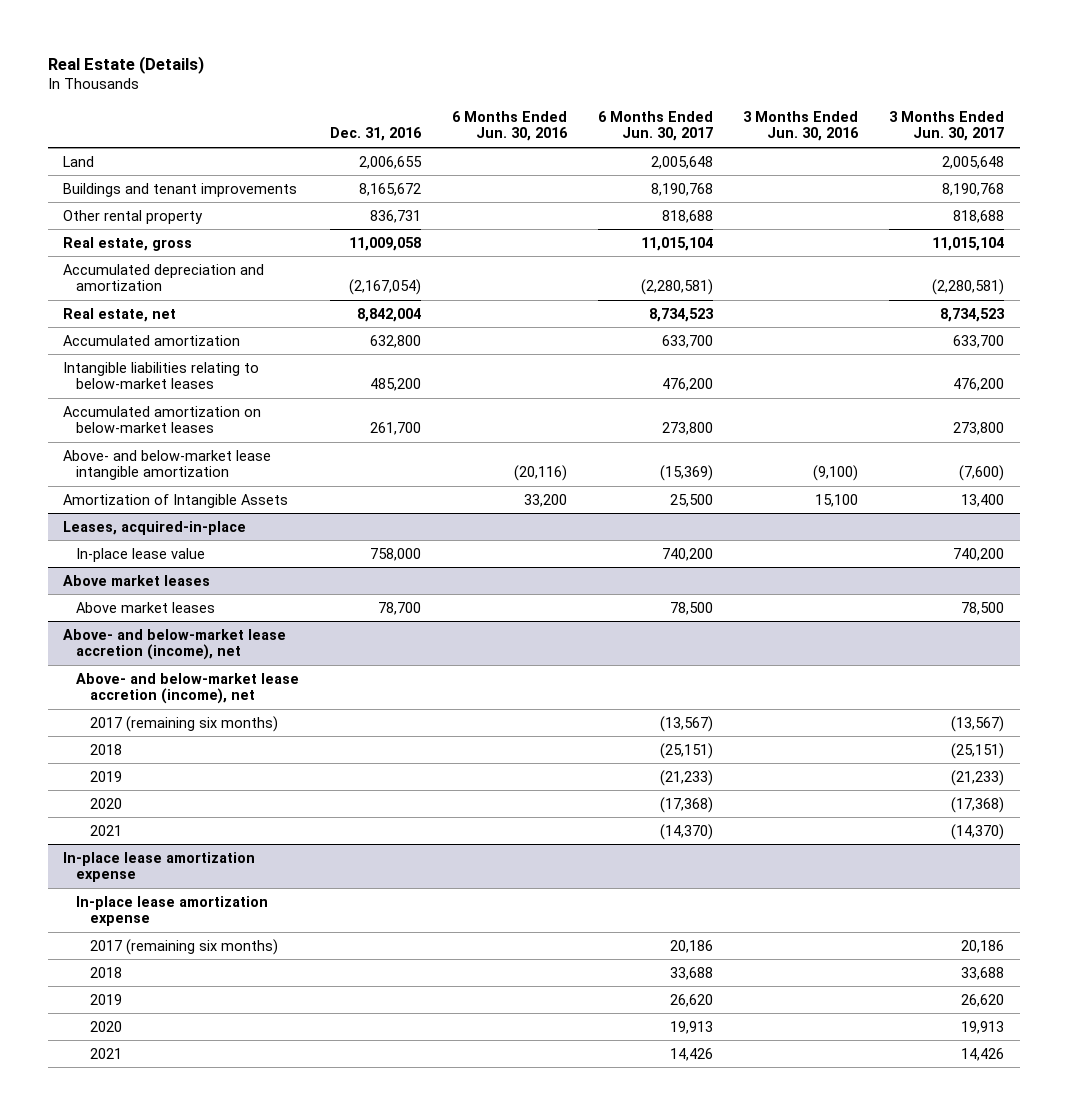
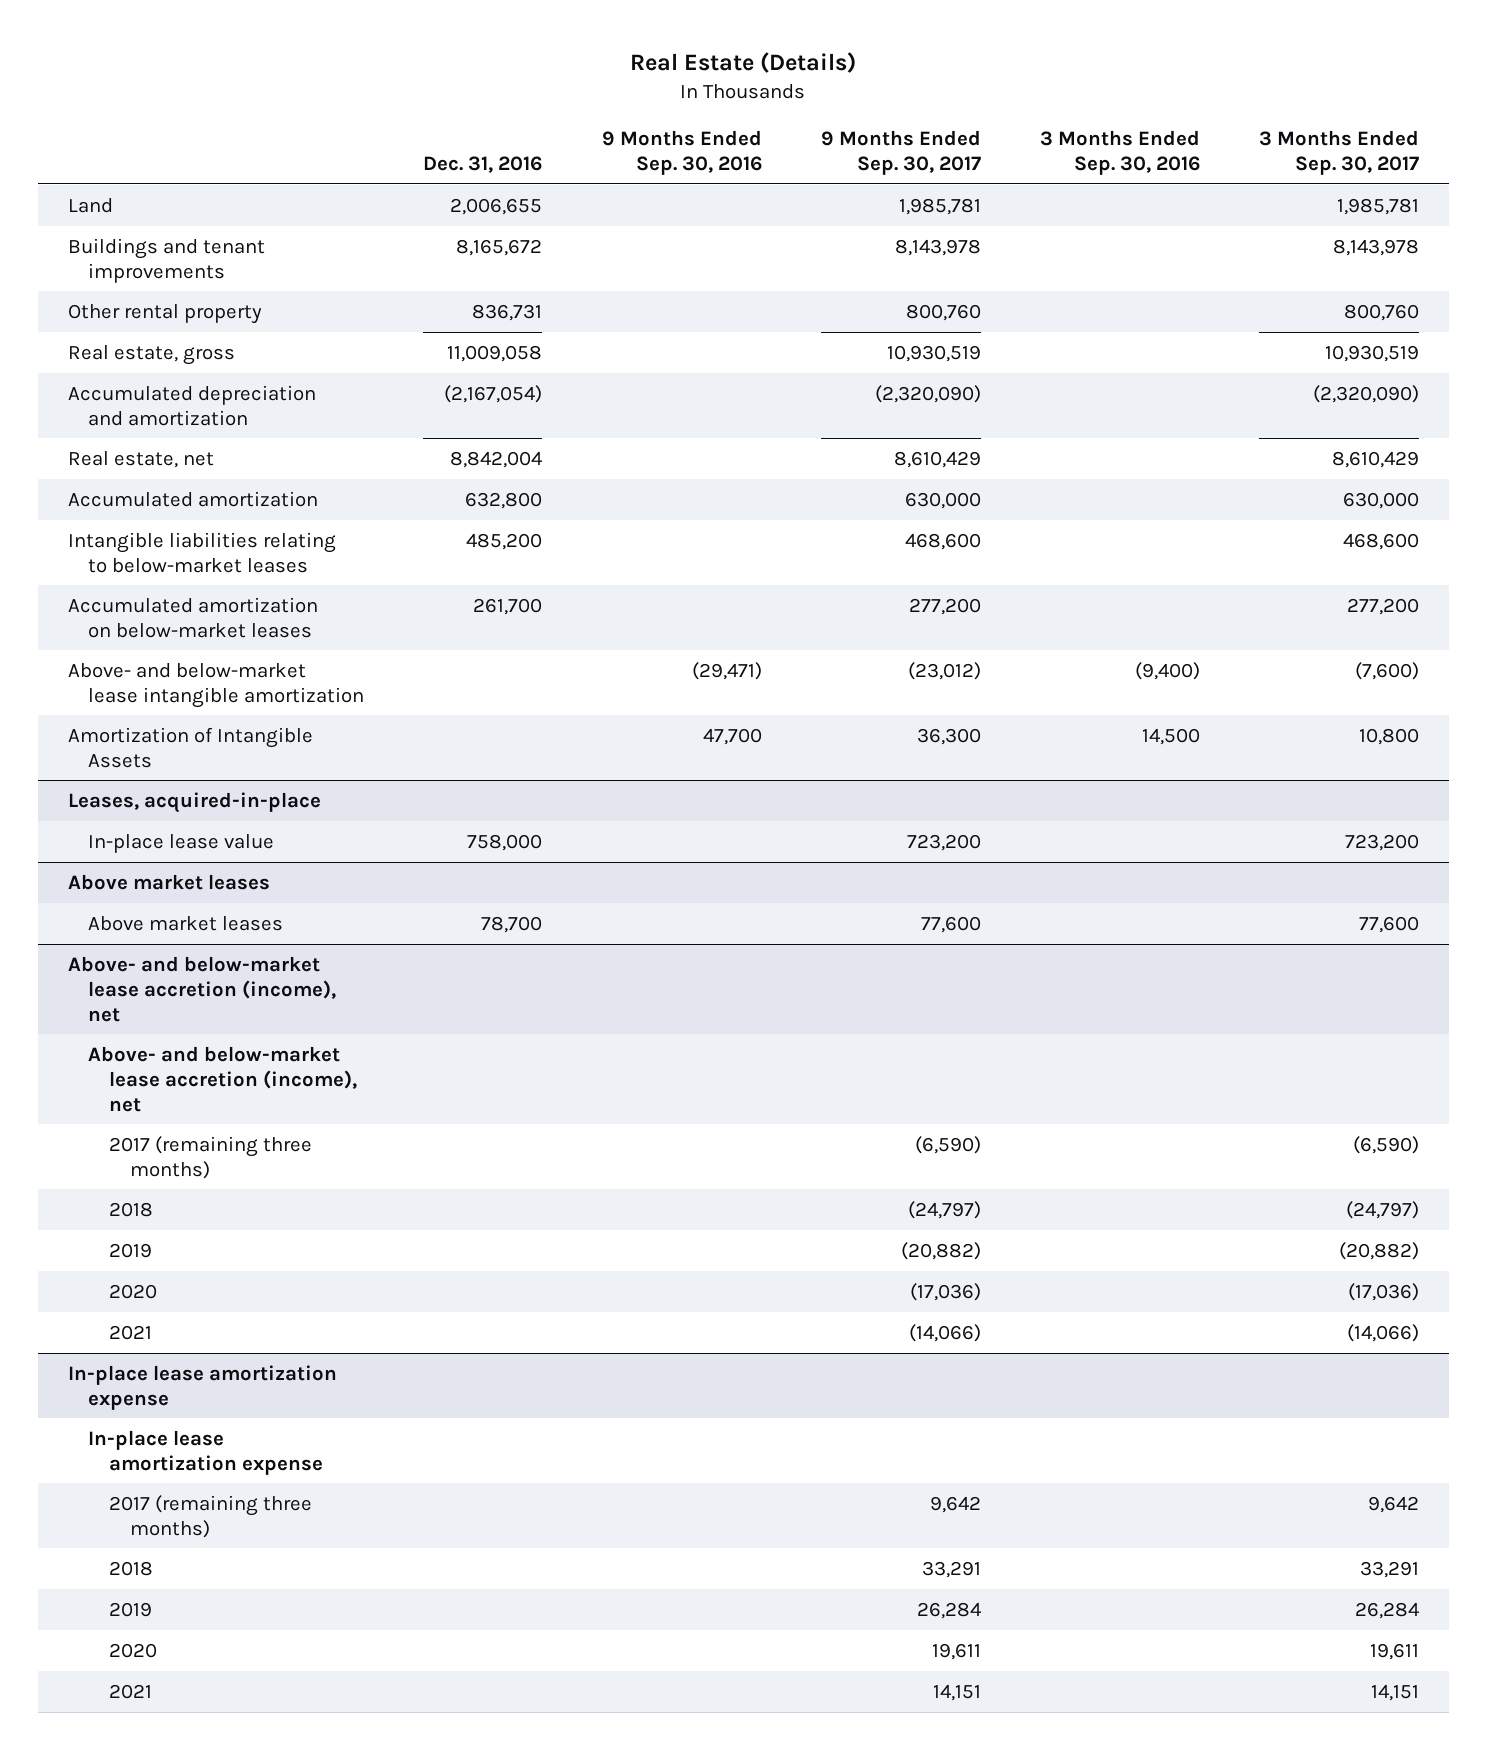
[451,111,568,142] 6 Months Ended Jun. 30, 2016 -> none
[597,111,713,142] 6 Months Ended Jun. 30, 2017 -> none
[743,111,860,142] 3 Months Ended Jun. 30, 2016 -> none
[889,111,1005,142] 3 Months Ended Jun. 30, 2017 -> none
none -> [601,130,762,175] 9 Months Ended Sep. 30, 2016
none -> [820,130,981,175] 9 Months Ended Sep. 30, 2017
none -> [1039,130,1200,175] 3 Months Ended Sep. 30, 2016
none -> [1258,130,1419,175] 3 Months Ended Sep. 30, 2017
[89,715,278,732] 2017 (remaining six months) -> [108,1135,312,1179] 2017 (remaining three months)
[89,938,278,955] 2017 (remaining six months) -> [108,1494,312,1538] 2017 (remaining three months)

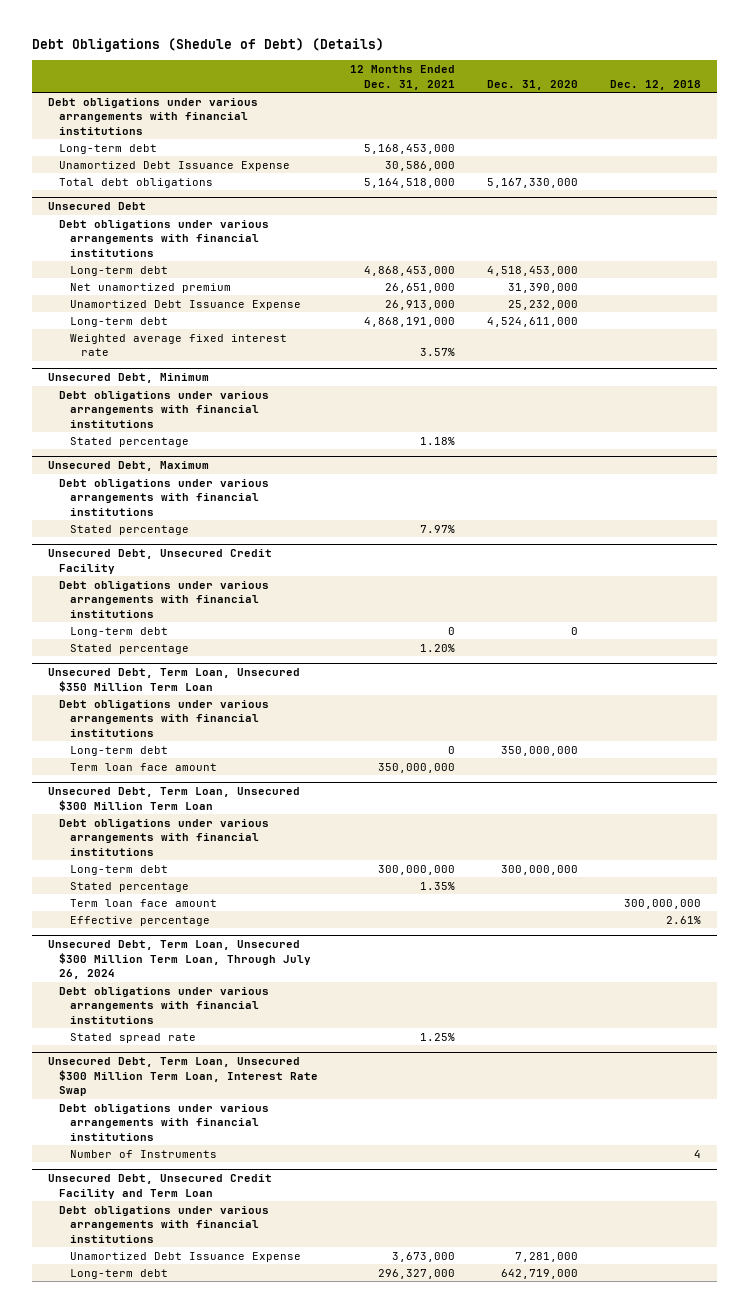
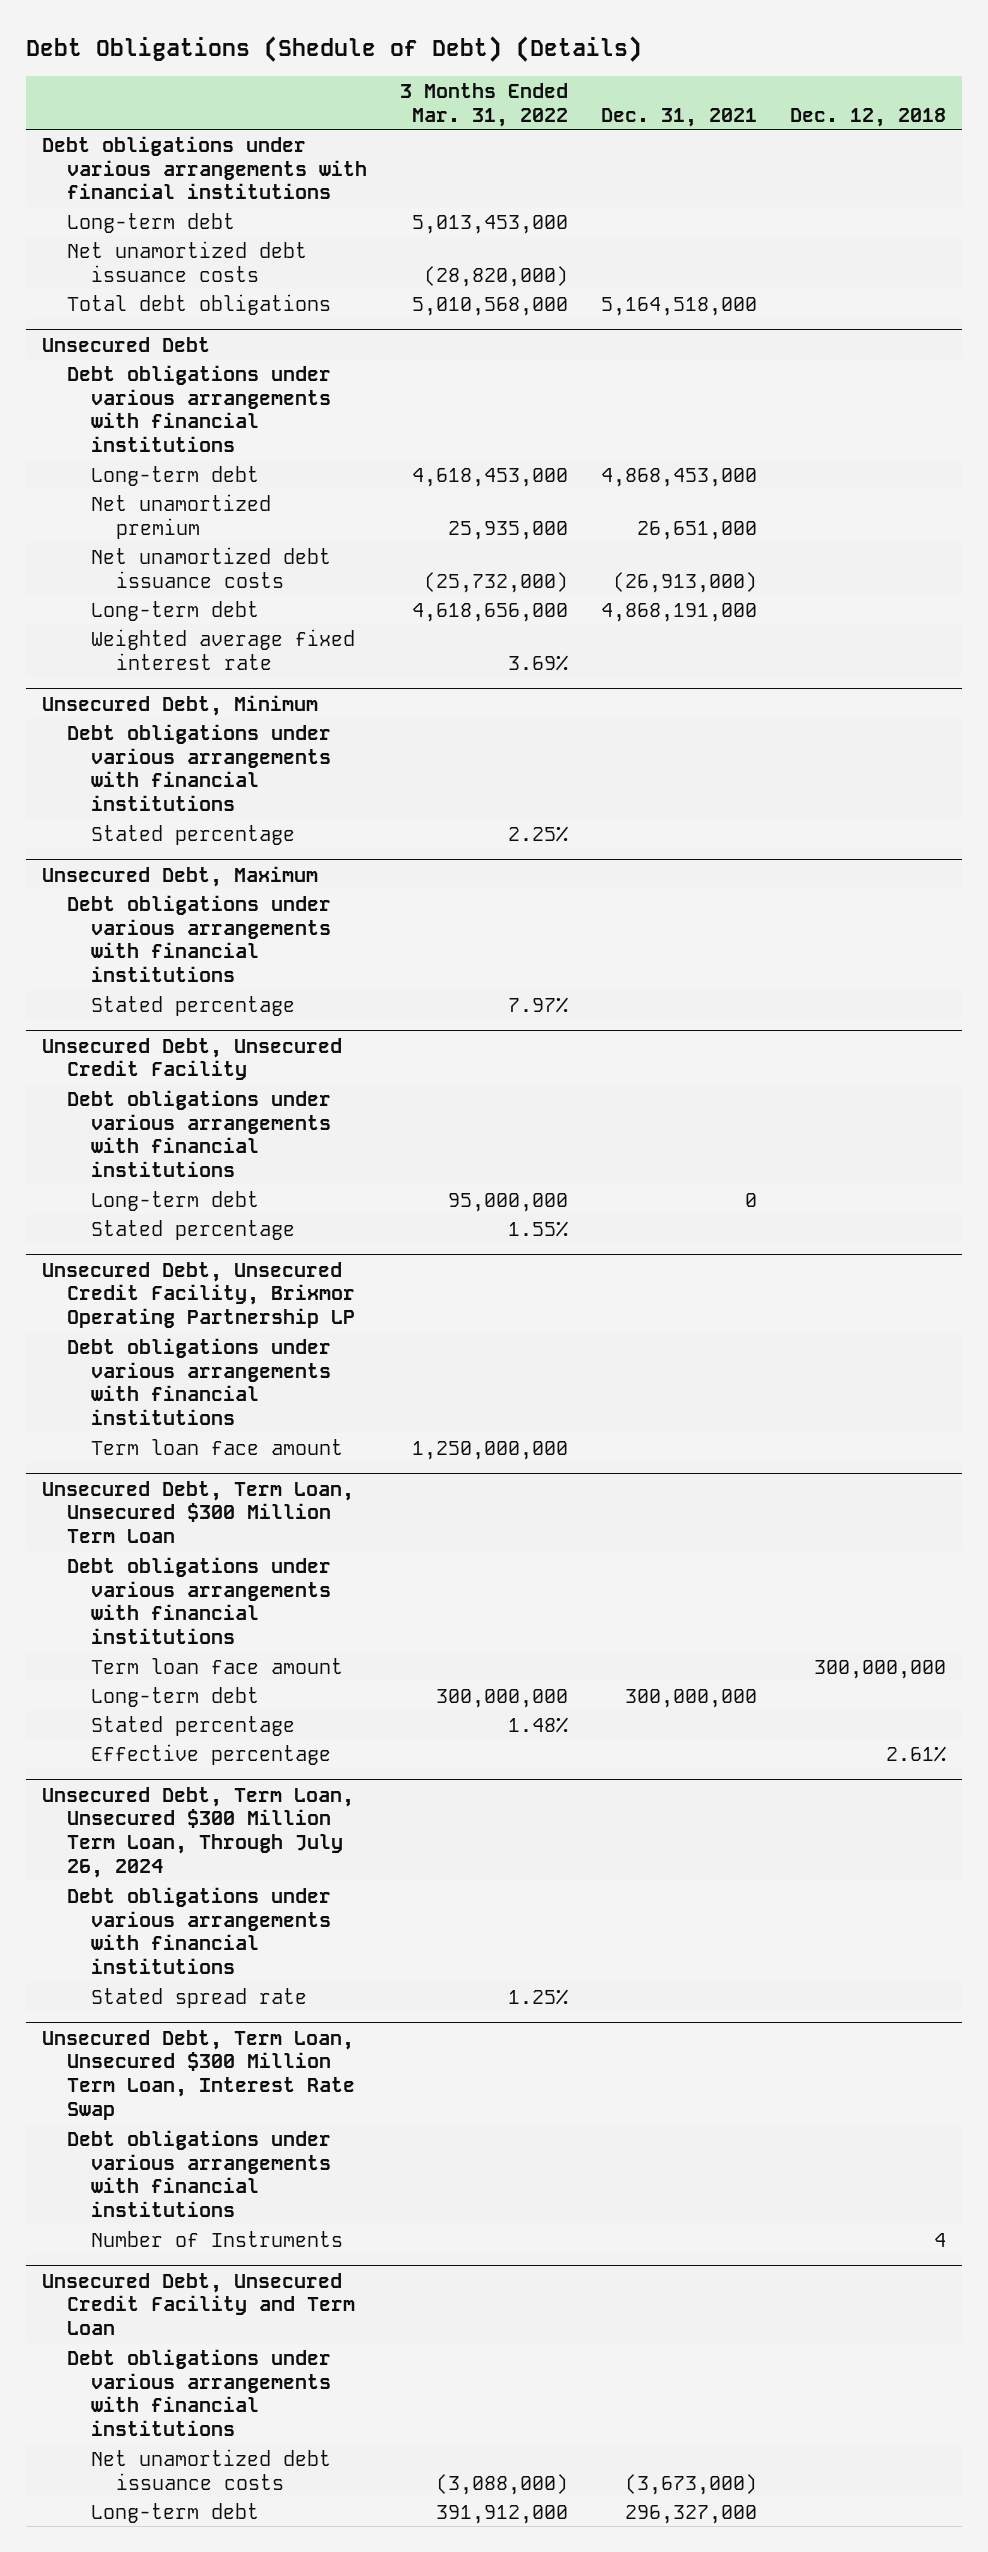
[349,64,455,90] 12 Months Ended Dec. 31, 2021 -> none
[486,79,578,90] Dec. 31, 2020 -> none
none -> [399,82,568,127] 3 Months Ended Mar. 31, 2022
none -> [600,107,757,127] Dec. 31, 2021
[58,160,290,171] Unamortized Debt Issuance Expense -> [66,240,307,282] Net unamortized debt issuance costs
[70,299,302,310] Unamortized Debt Issuance Expense -> [91,546,332,588] Net unamortized debt issuance costs
[47,668,300,692] Unsecured Debt, Term Loan, Unsecured $350 Million Term Loan -> none
[58,699,269,737] Debt obligations under various arrangements with financial institutions -> none
[70,745,169,756] Long-term debt -> none
[70,762,218,771] Term loan face amount -> none
none -> [42,1261,355,1329] Unsecured Debt, Unsecured Credit Facility, Brixmor Operating Partnership LP
none -> [66,1337,332,1426] Debt obligations under various arrangements with financial institutions
none -> [91,1438,344,1455] Term loan face amount
[70,898,218,907] Term loan face amount -> [91,1657,344,1674] Term loan face amount
[70,1251,302,1262] Unamortized Debt Issuance Expense -> [91,2448,332,2490] Net unamortized debt issuance costs

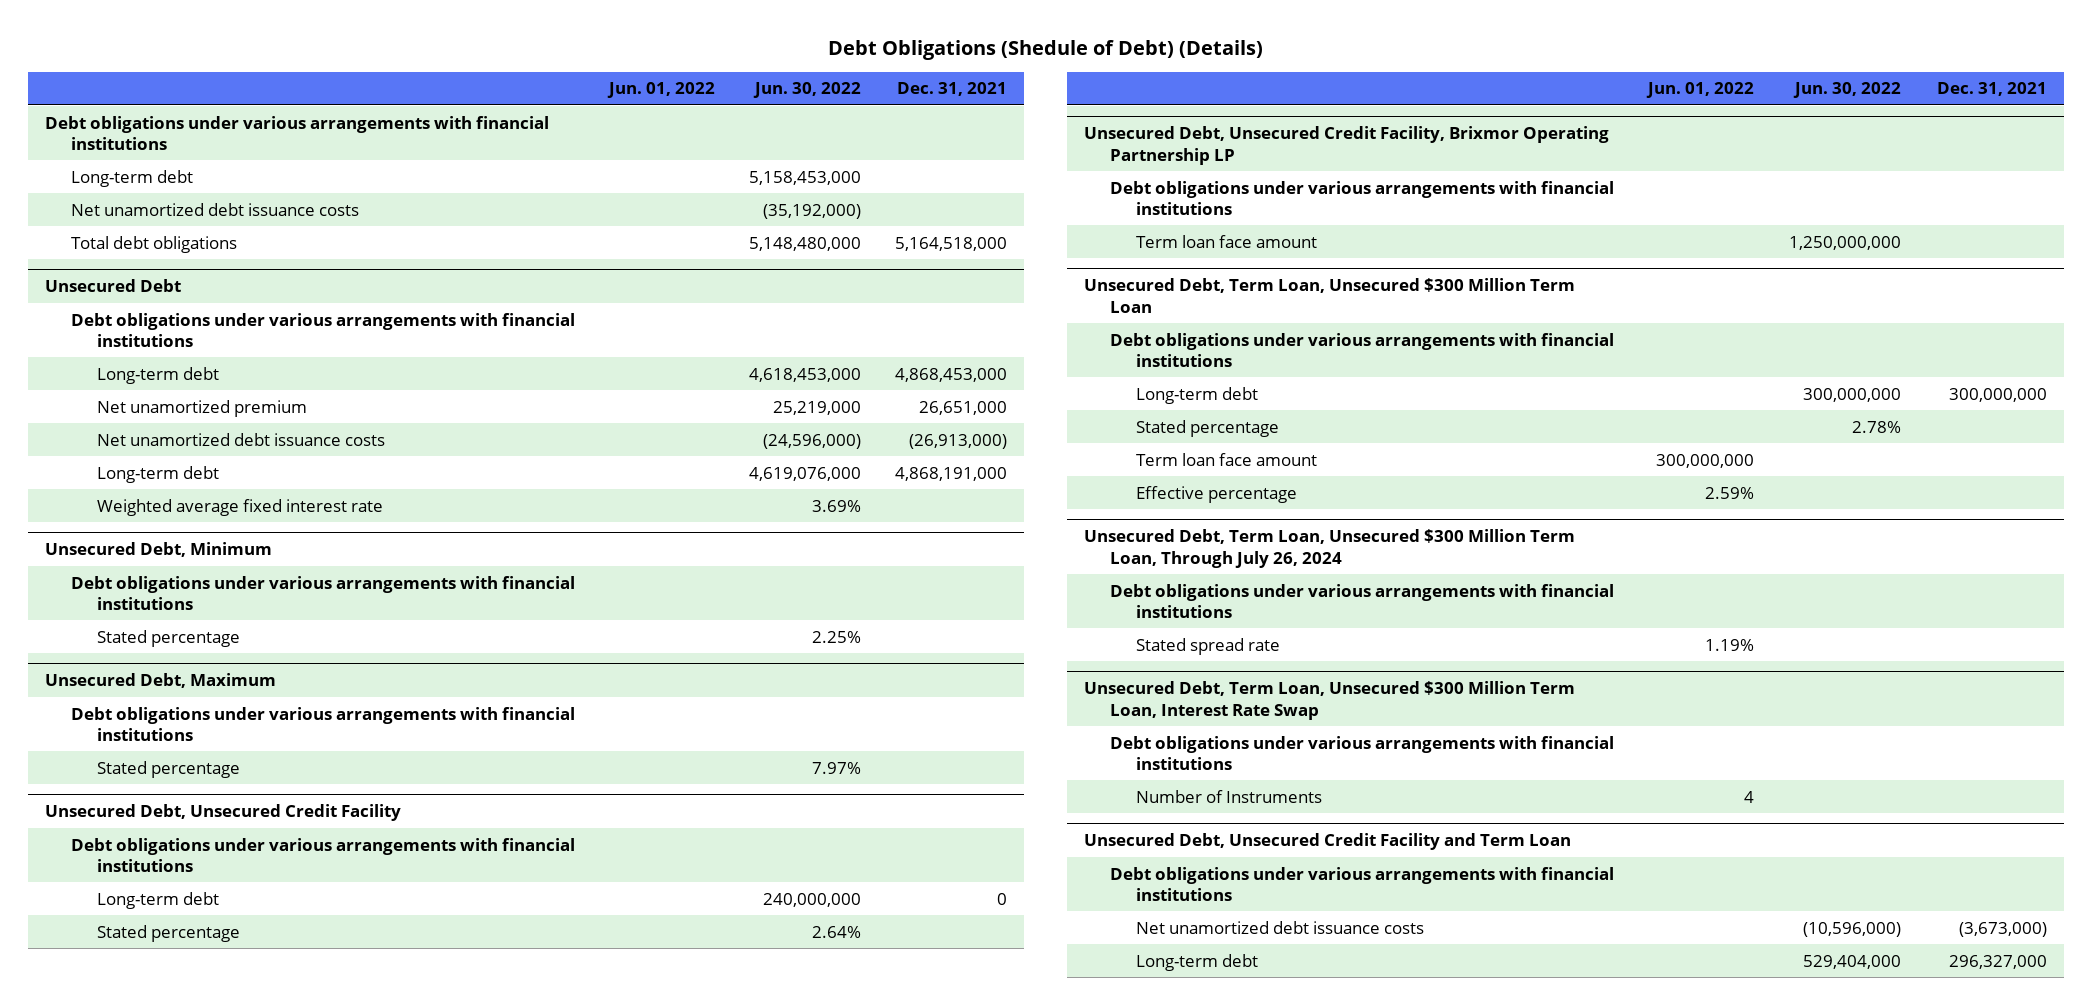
[399,82,568,127] 3 Months Ended Mar. 31, 2022 -> none
[789,107,946,127] Dec. 12, 2018 -> none
none -> [606,82,715,99] Jun. 01, 2022
none -> [753,82,862,99] Jun. 30, 2022
[91,1657,344,1674] Term loan face amount -> [1136,452,1318,466] Term loan face amount

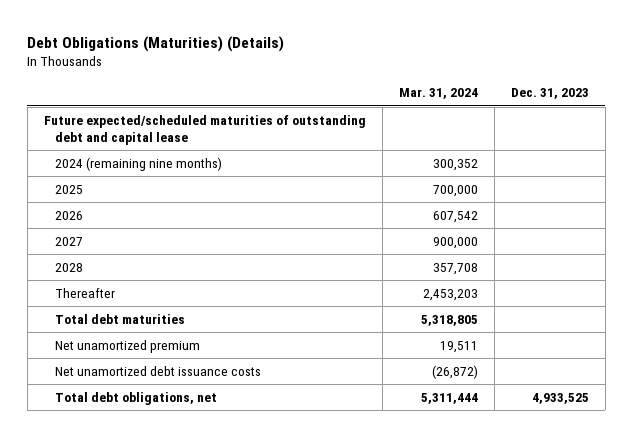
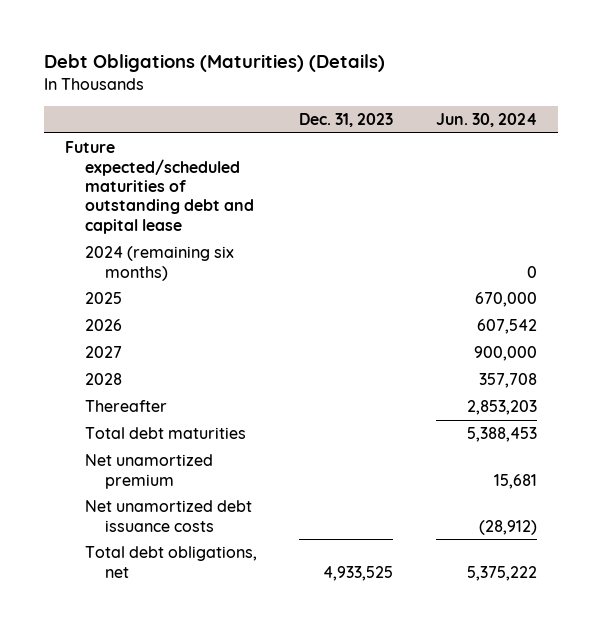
[398,88,478,100] Mar. 31, 2024 -> none
none -> [435,113,537,128] Jun. 30, 2024
[55,156,223,171] 2024 (remaining nine months) -> [84,246,234,281] 2024 (remaining six months)

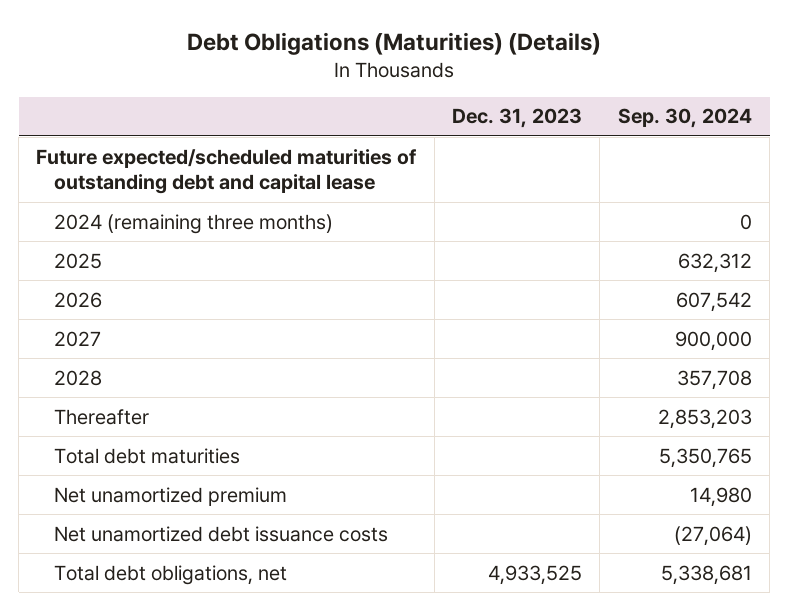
[435,113,537,128] Jun. 30, 2024 -> none
none -> [617,108,752,129] Sep. 30, 2024
[84,246,234,281] 2024 (remaining six months) -> [54,213,334,234] 2024 (remaining three months)

